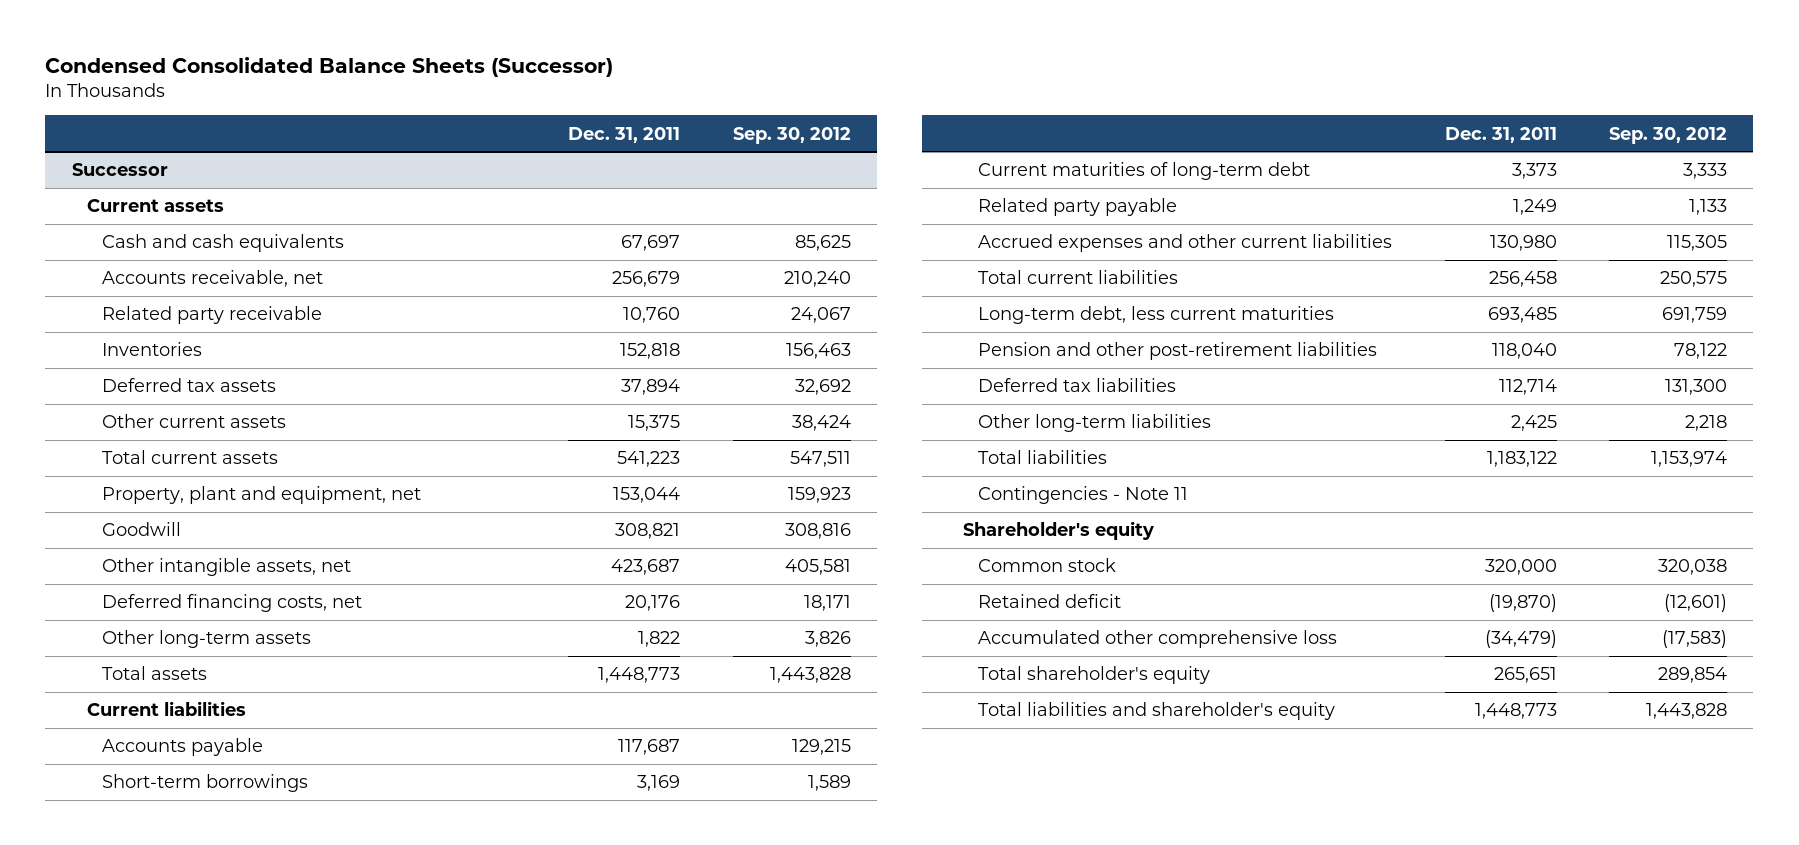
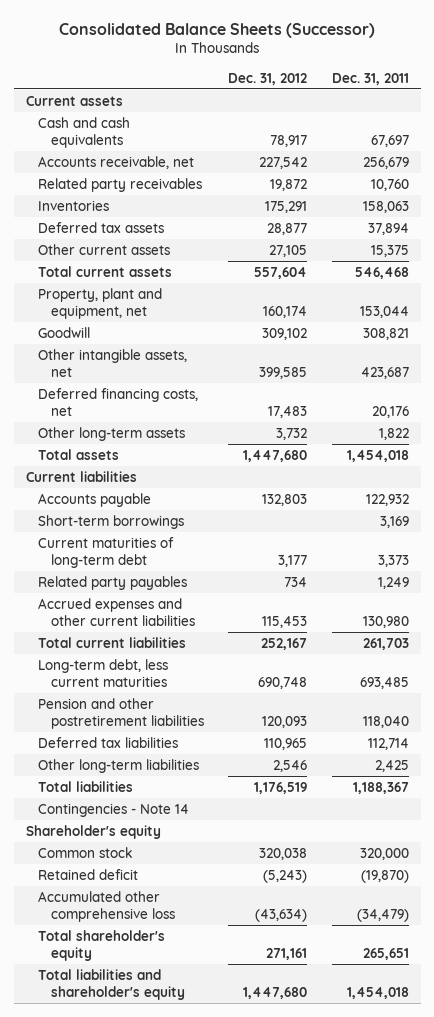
[45,57,614,78] Condensed Consolidated Balance Sheets (Successor) -> [59,22,376,38] Consolidated Balance Sheets (Successor)
[732,126,851,144] Sep. 30, 2012 -> none
none -> [228,72,308,85] Dec. 31, 2012
[71,163,168,177] Successor -> none
[101,306,322,325] Related party receivable -> [38,177,203,192] Related party receivables
[620,343,681,360] 152,818 -> [362,200,409,213] 158,063
[617,451,681,468] 541,223 -> [354,266,409,279] 546,468
[598,667,681,684] 1,448,773 -> [346,449,409,462] 1,454,018
[618,739,681,756] 117,687 -> [365,493,409,506] 122,932
[977,198,1177,217] Related party payable -> [38,575,188,590] Related party payables
[1488,271,1557,288] 256,458 -> [362,637,409,650] 261,703
[977,342,1377,361] Pension and other post-retirement liabilities -> [38,697,205,730] Pension and other postretirement liabilities
[1486,451,1557,468] 1,183,122 -> [352,781,409,794] 1,188,367
[977,486,1188,505] Contingencies - Note 11 -> [38,802,190,817] Contingencies - Note 14
[1474,703,1557,720] 1,448,773 -> [346,987,409,1000] 1,454,018

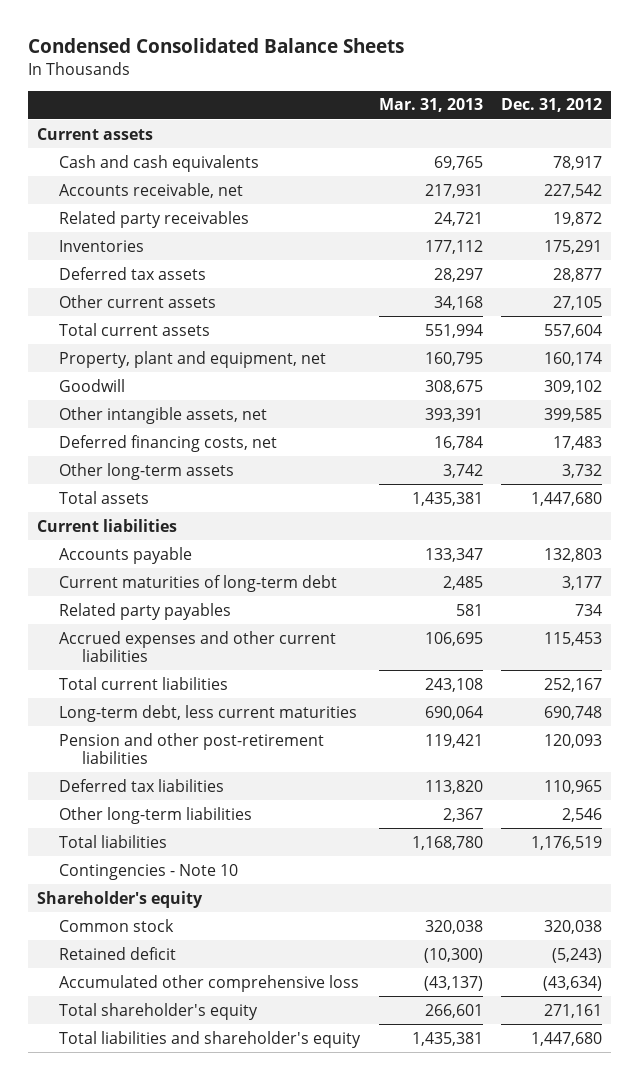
[59,22,376,38] Consolidated Balance Sheets (Successor) -> [28,37,405,53] Condensed Consolidated Balance Sheets
[331,72,409,85] Dec. 31, 2011 -> none
none -> [378,98,483,113] Mar. 31, 2013
[38,514,185,529] Short-term borrowings -> none
[38,697,205,730] Pension and other postretirement liabilities -> [59,732,325,765] Pension and other post-retirement liabilities
[38,802,190,817] Contingencies - Note 14 -> [59,863,239,880] Contingencies - Note 10

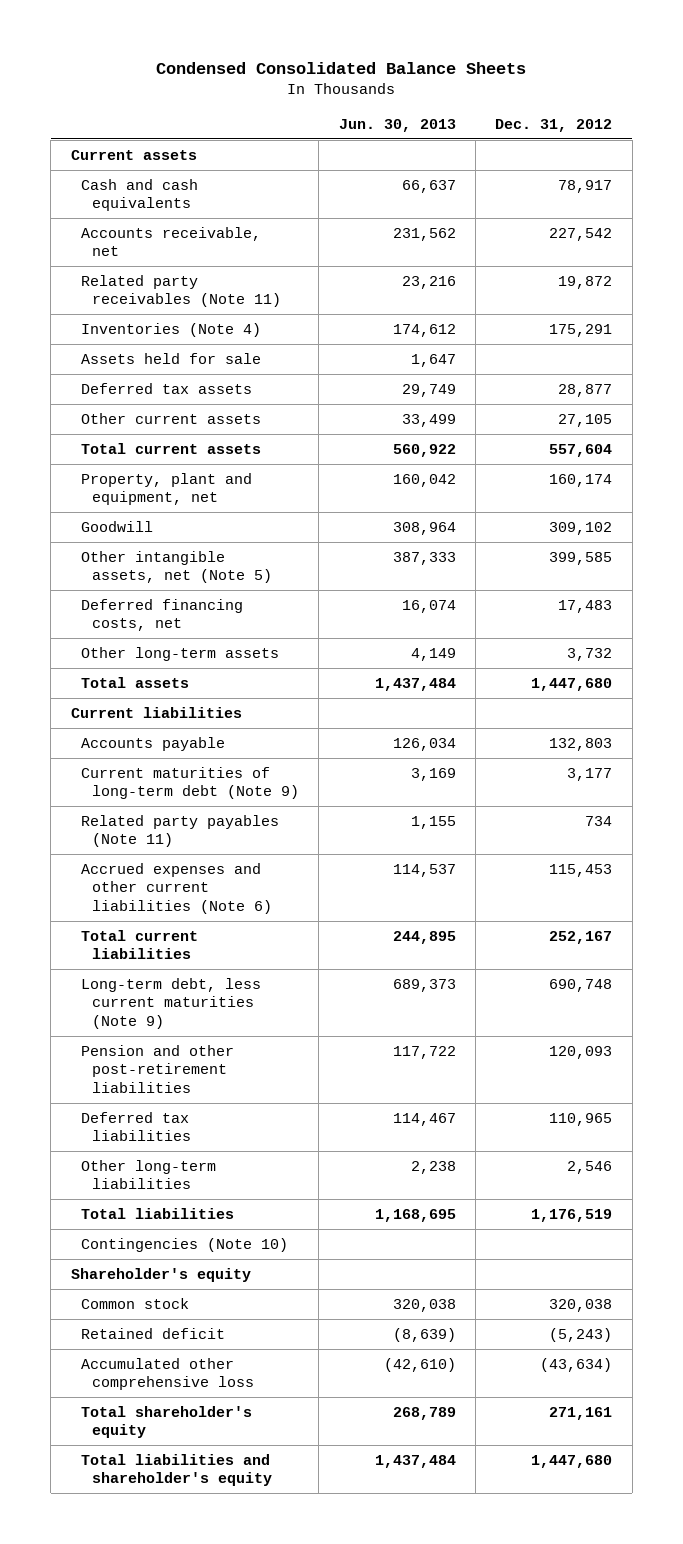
[378,98,483,113] Mar. 31, 2013 -> none
none -> [338,118,456,132] Jun. 30, 2013
[59,210,250,228] Related party receivables -> [81,274,281,308] Related party receivables (Note 11)
[59,239,145,252] Inventories -> [81,322,262,337] Inventories (Note 4)
none -> [81,352,262,364] Assets held for sale
[59,406,268,424] Other intangible assets, net -> [81,550,272,584] Other intangible assets, net (Note 5)
[59,574,338,592] Current maturities of long-term debt -> [81,766,299,800] Current maturities of long-term debt (Note 9)
[59,602,232,620] Related party payables -> [81,814,280,848] Related party payables (Note 11)
[59,630,337,663] Accrued expenses and other current liabilities -> [81,862,272,914] Accrued expenses and other current liabilities (Note 6)
[59,704,358,722] Long-term debt, less current maturities -> [81,977,262,1029] Long-term debt, less current maturities (Note 9)
[59,863,239,880] Contingencies - Note 10 -> [81,1237,289,1252] Contingencies (Note 10)

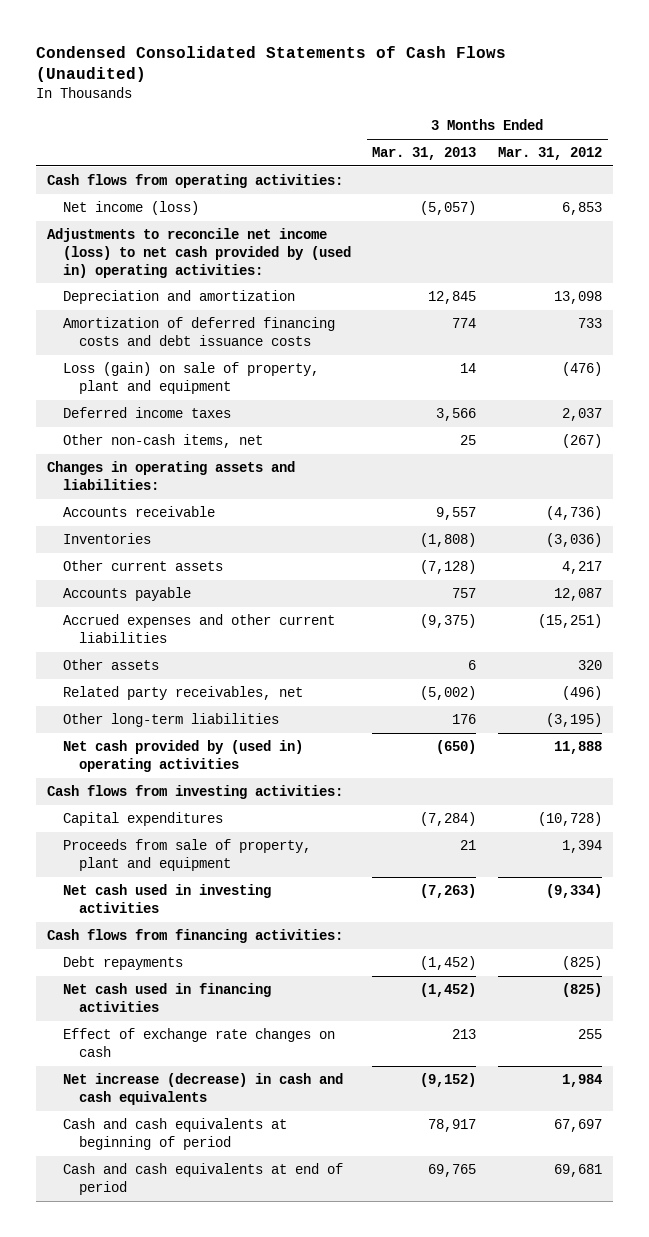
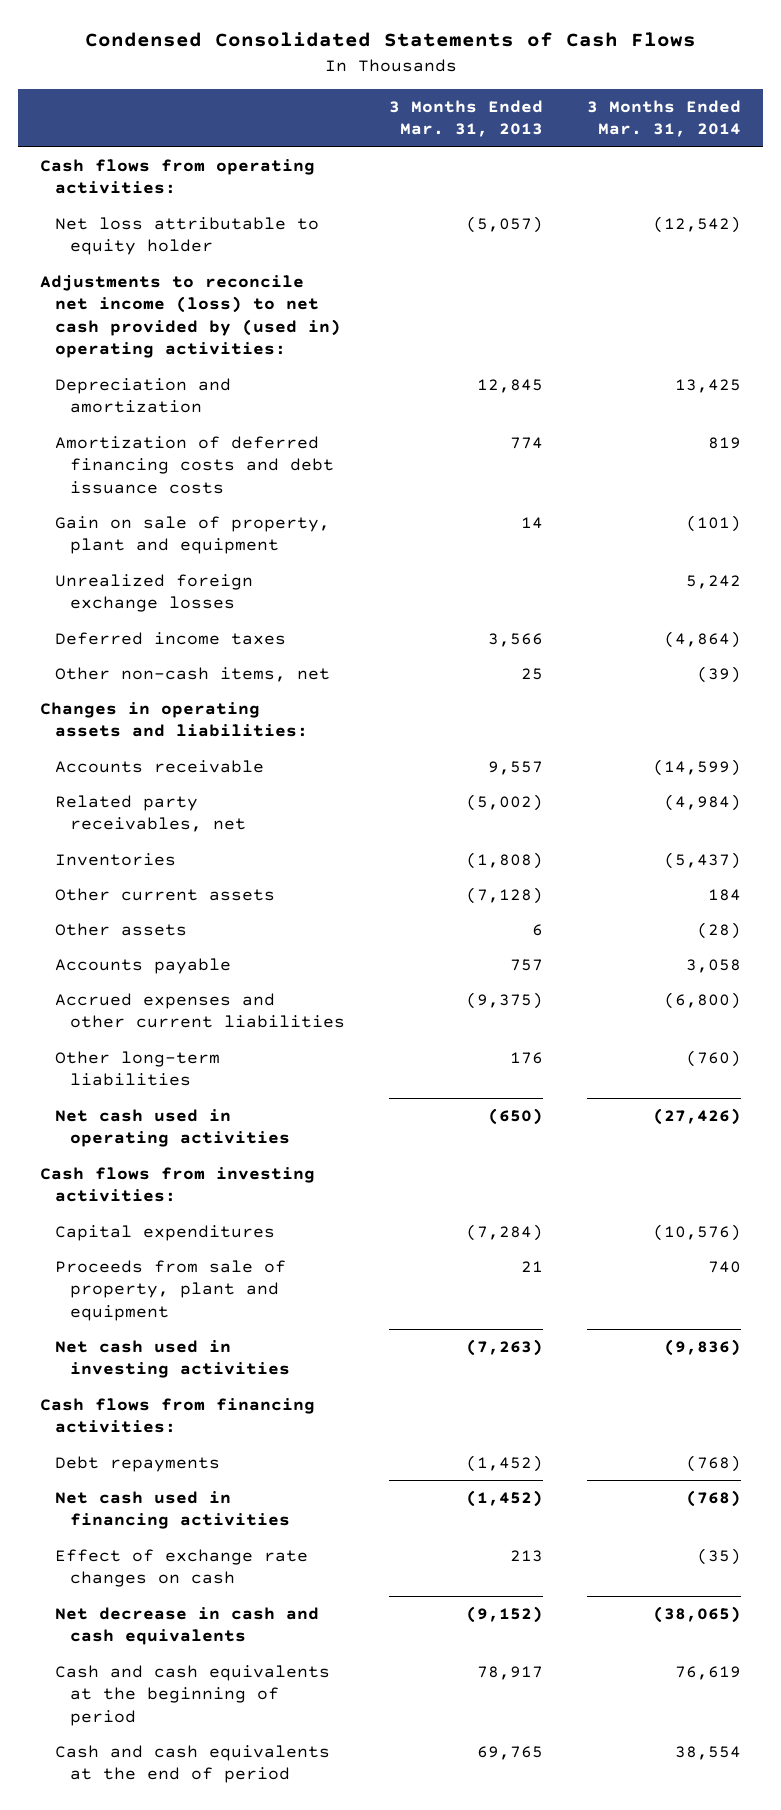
[36,45,507,83] Condensed Consolidated Statements of Cash Flows (Unaudited) -> [84,32,696,48] Condensed Consolidated Statements of Cash Flows
[498,147,603,161] Mar. 31, 2012 -> none
none -> [587,100,742,138] 3 Months Ended Mar. 31, 2014
[62,201,199,216] Net income (loss) -> [54,217,319,256] Net loss attributable to equity holder
[62,362,319,394] Loss (gain) on sale of property, plant and equipment -> [54,516,330,555] Gain on sale of property, plant and equipment
none -> [54,574,253,613] Unrealized foreign exchange losses
[62,686,303,701] Related party receivables, net -> [54,795,246,833] Related party receivables, net
[62,659,159,671] Other assets -> [54,923,187,937] Other assets
[62,740,303,772] Net cash provided by (used in) operating activities -> [54,1109,290,1148] Net cash used in operating activities
[62,1073,343,1105] Net increase (decrease) in cash and cash equivalents -> [54,1607,319,1646] Net decrease in cash and cash equivalents
[62,1118,287,1150] Cash and cash equivalents at beginning of period -> [54,1665,330,1726] Cash and cash equivalents at the beginning of period
[62,1163,343,1195] Cash and cash equivalents at end of period -> [54,1745,330,1784] Cash and cash equivalents at the end of period

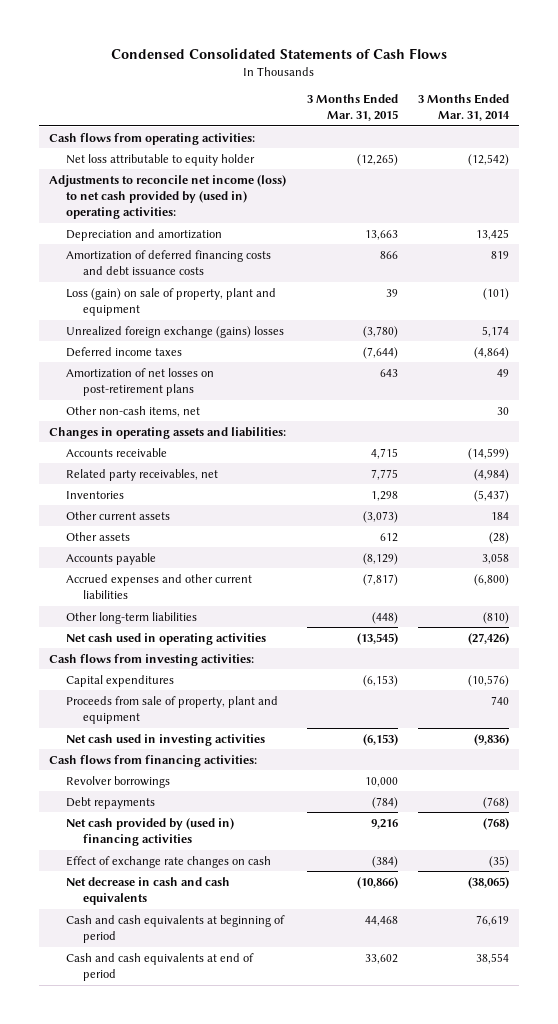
[389,100,544,138] 3 Months Ended Mar. 31, 2013 -> none
none -> [306,93,398,122] 3 Months Ended Mar. 31, 2015
[54,516,330,555] Gain on sale of property, plant and equipment -> [65,287,276,316] Loss (gain) on sale of property, plant and equipment
[54,574,253,613] Unrealized foreign exchange losses -> [65,325,284,338] Unrealized foreign exchange (gains) losses
[686,575,742,590] 5,242 -> [481,325,509,337] 5,174
none -> [65,367,214,396] Amortization of net losses on post-retirement plans
[697,666,742,684] (39) -> [496,406,509,415] 30
[686,1050,742,1068] (760) -> [482,611,509,624] (810)
none -> [65,775,170,788] Revolver borrowings
[54,1491,290,1530] Net cash used in financing activities -> [65,817,234,846] Net cash provided by (used in) financing activities
[54,1665,330,1726] Cash and cash equivalents at the beginning of period -> [65,914,285,943] Cash and cash equivalents at beginning of period
[54,1745,330,1784] Cash and cash equivalents at the end of period -> [65,952,254,981] Cash and cash equivalents at end of period

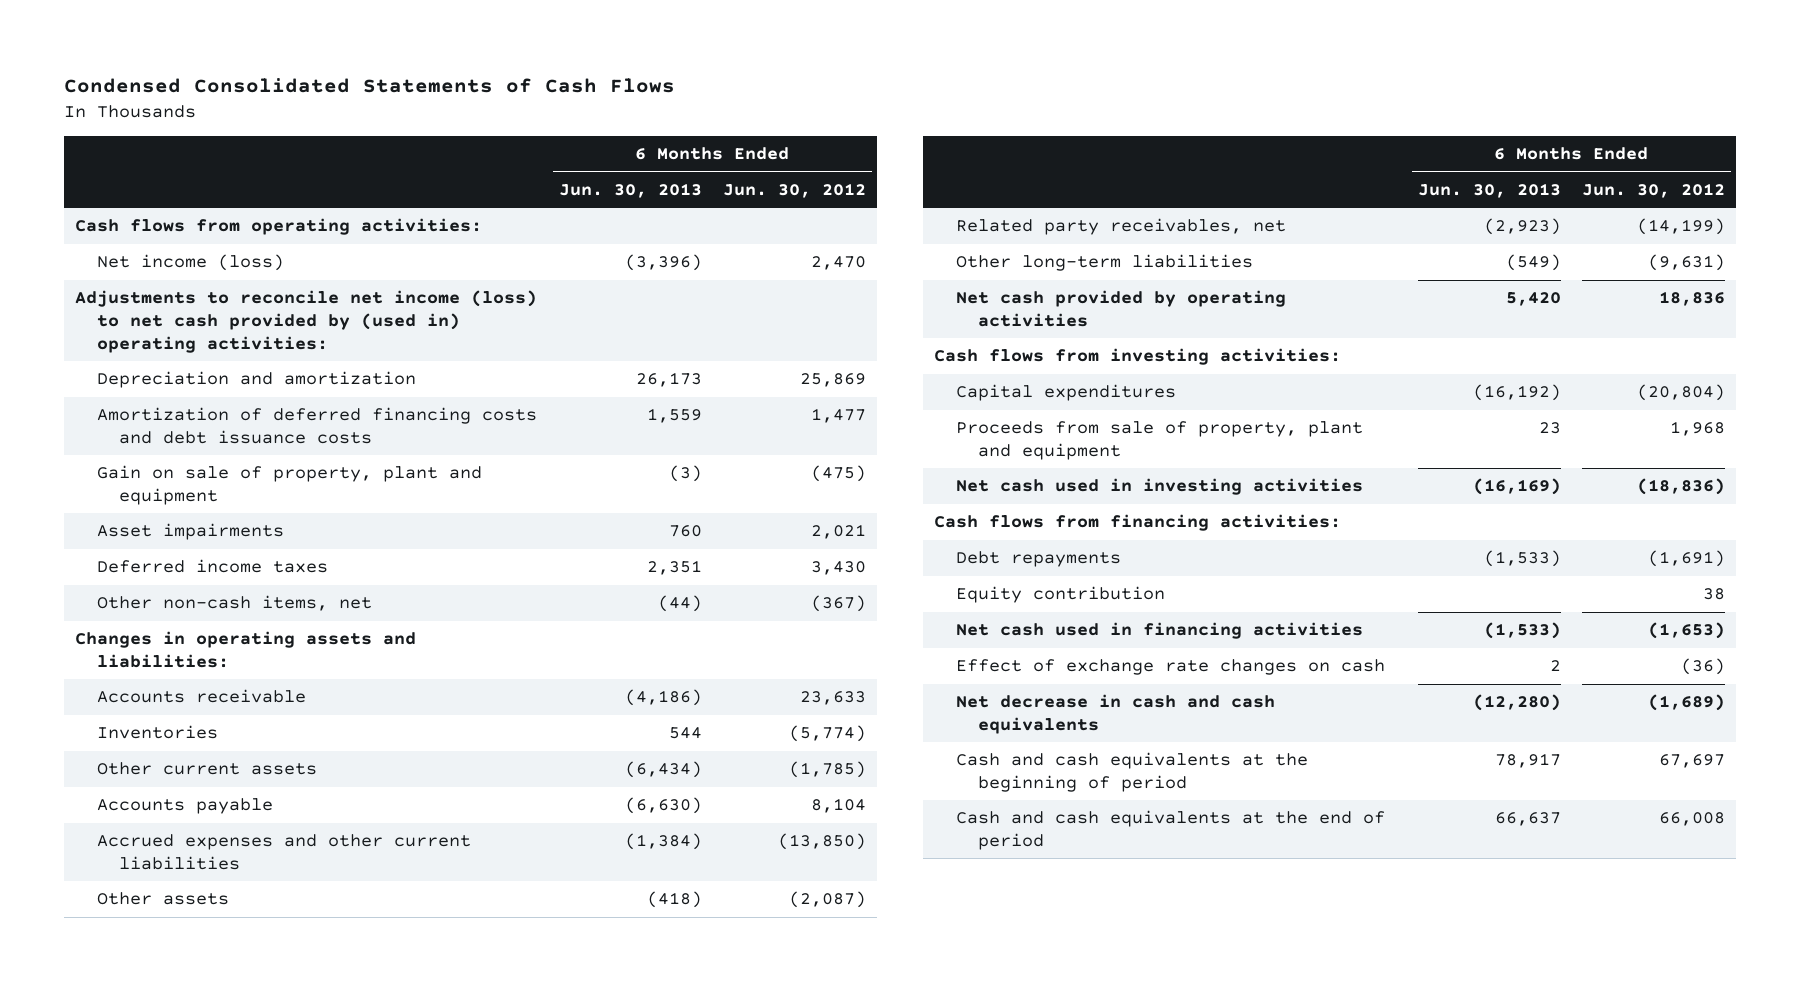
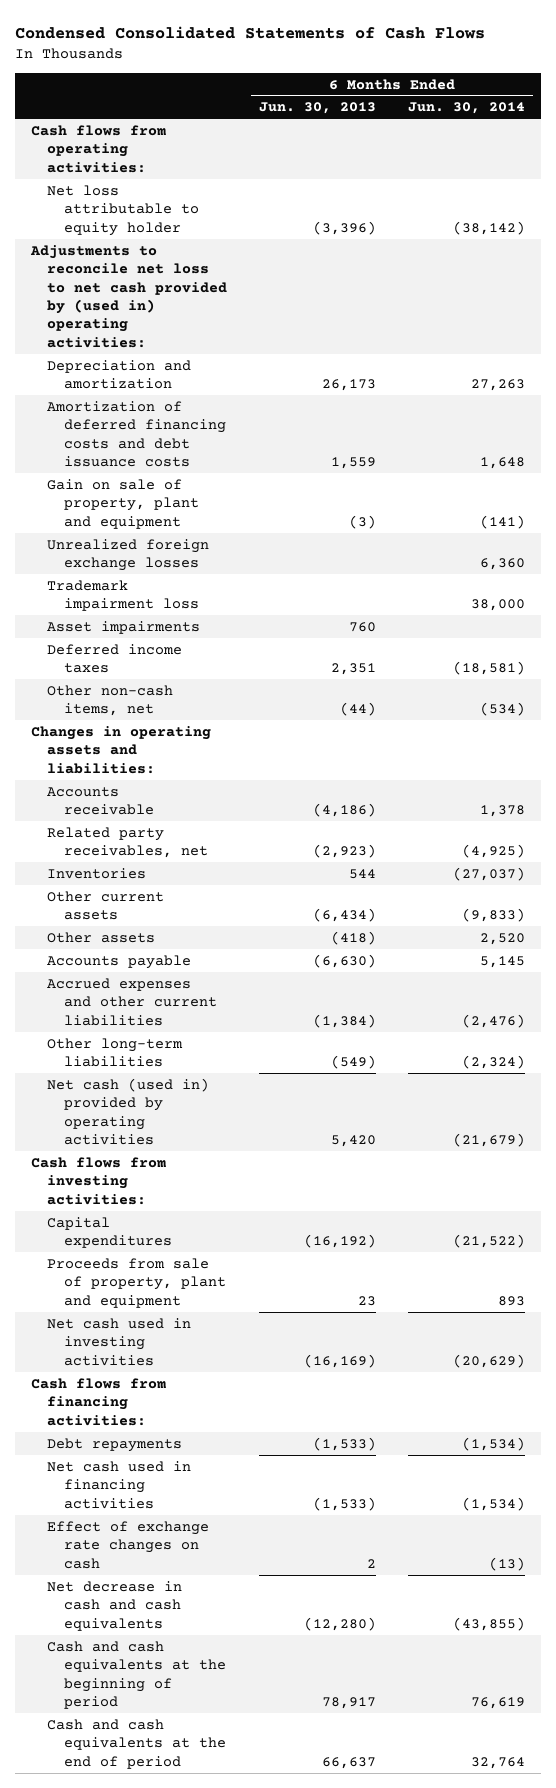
[723,182,867,198] Jun. 30, 2012 -> none
none -> [408,102,526,115] Jun. 30, 2014
[96,254,284,272] Net income (loss) -> [47,184,200,236] Net loss attributable to equity holder
[74,290,537,353] Adjustments to reconcile net income (loss) to net cash provided by (used in) operating activities: -> [29,244,228,348] Adjustments to reconcile net loss to net cash provided by (used in) operating activities:
none -> [47,538,210,572] Unrealized foreign exchange losses
none -> [47,579,200,612] Trademark impairment loss
[955,218,1286,236] Related party receivables, net -> [47,826,209,859] Related party receivables, net
[96,892,229,906] Other assets -> [47,931,156,943] Other assets
[955,290,1286,327] Net cash provided by operating activities -> [47,1077,210,1146] Net cash (used in) provided by operating activities
[955,586,1165,604] Equity contribution -> none

